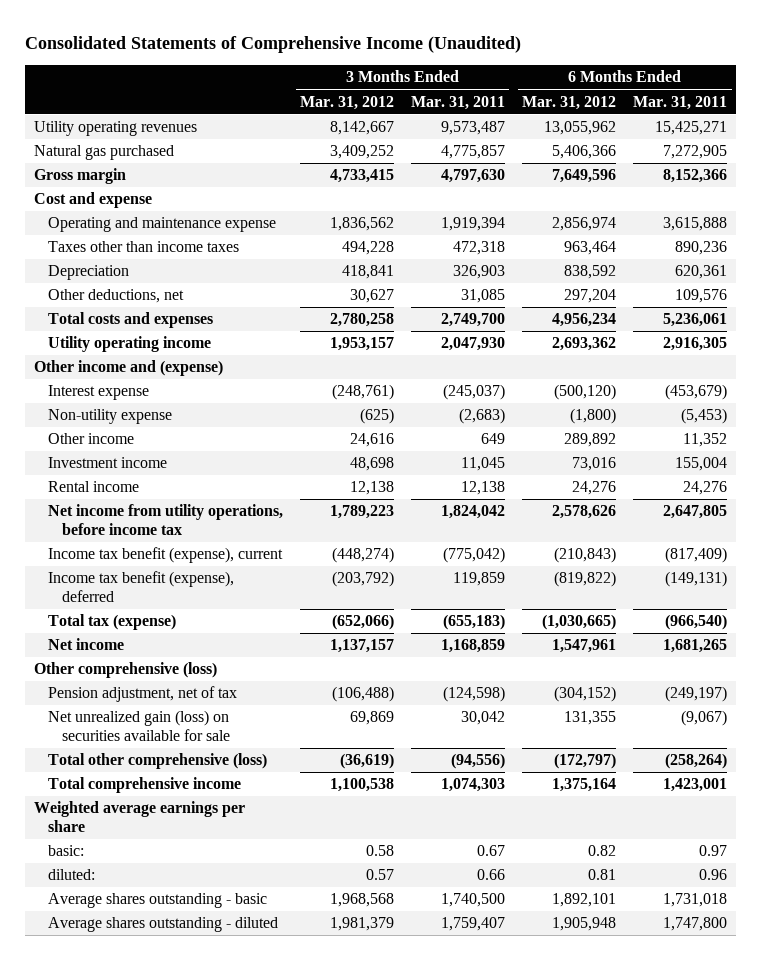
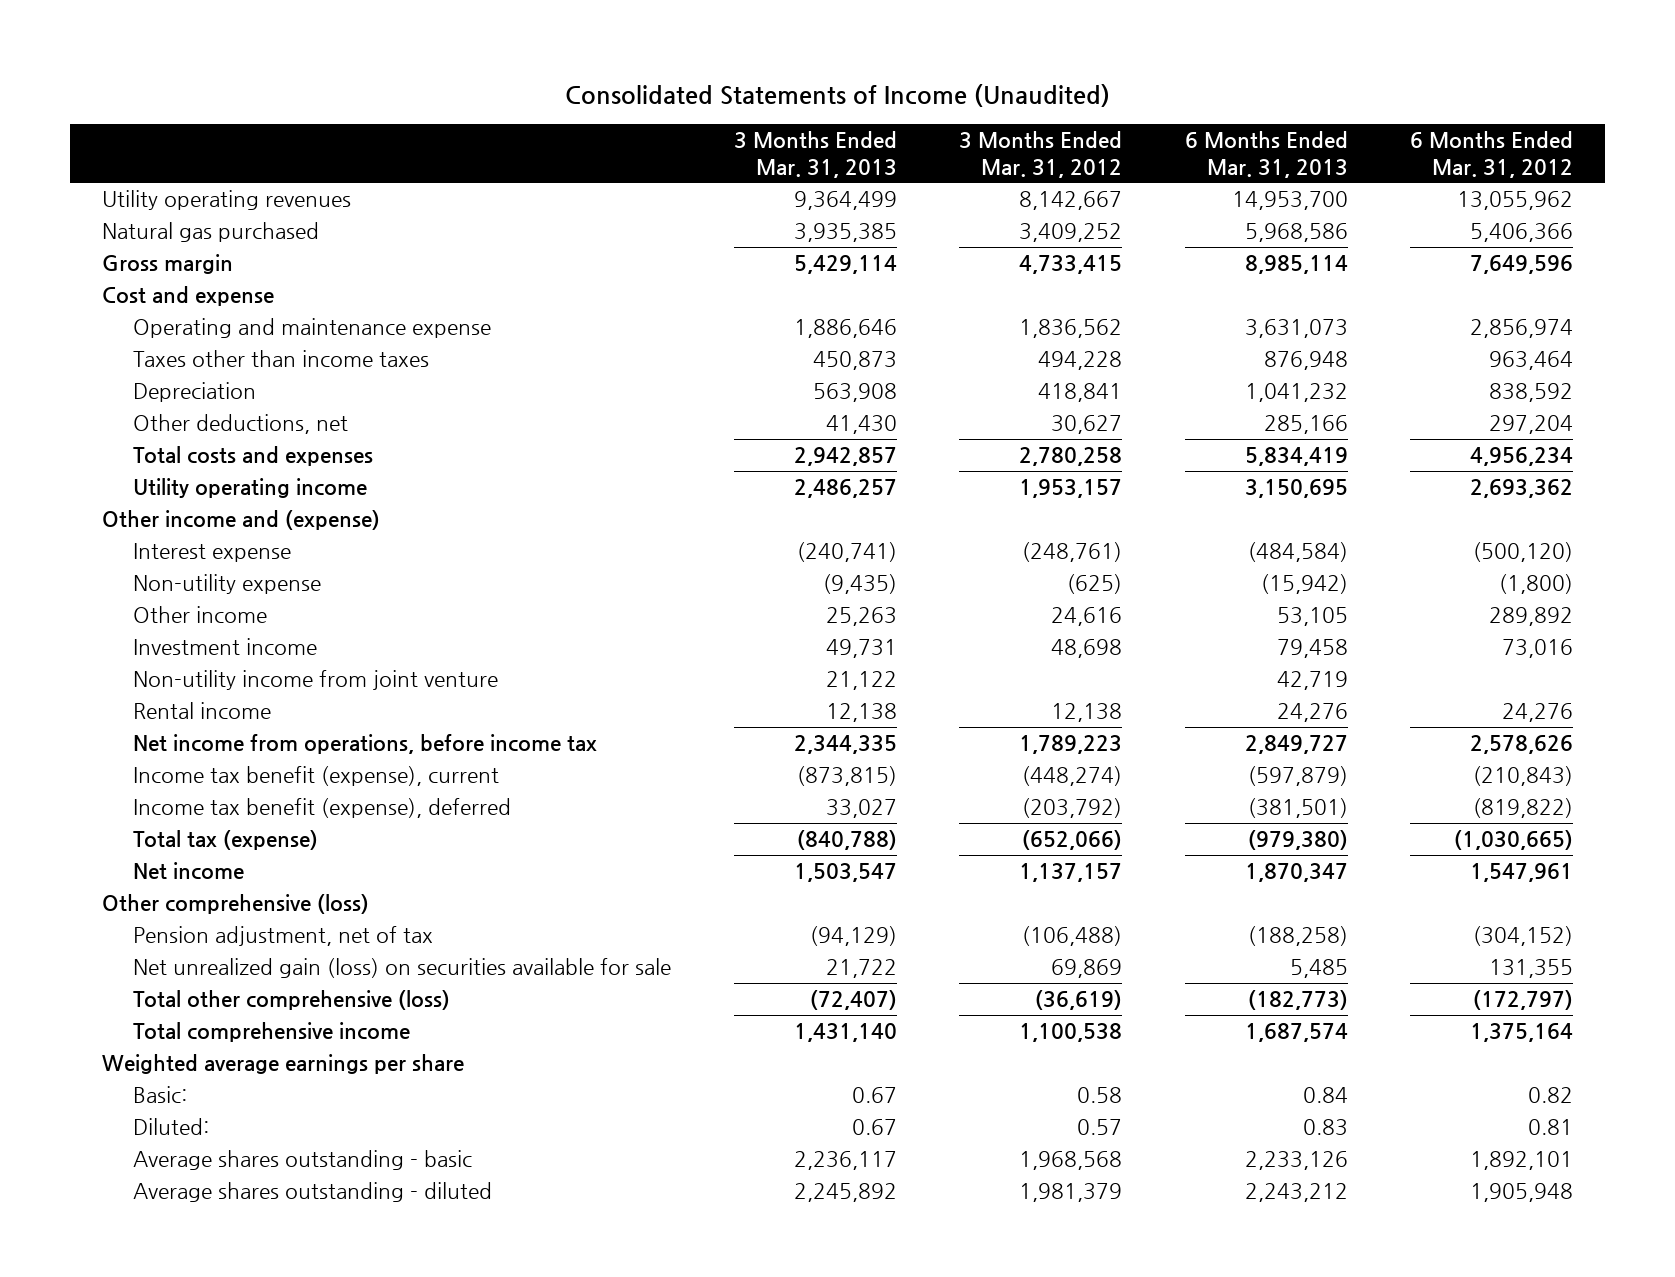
[25,36,522,54] Consolidated Statements of Comprehensive Income (Unaudited) -> [564,83,1110,107] Consolidated Statements of Income (Unaudited)
[411,95,506,110] Mar. 31, 2011 -> none
[633,95,728,110] Mar. 31, 2011 -> none
none -> [733,131,897,178] 3 Months Ended Mar. 31, 2013
none -> [1184,131,1348,178] 6 Months Ended Mar. 31, 2013
none -> [132,670,498,691] Non-utility income from joint venture
[47,504,283,535] Net income from utility operations, before income tax -> [132,734,597,755] Net income from operations, before income tax
[47,845,84,857] basic: -> [132,1086,187,1104] Basic:
[47,869,95,881] diluted: -> [132,1118,209,1136] Diluted:

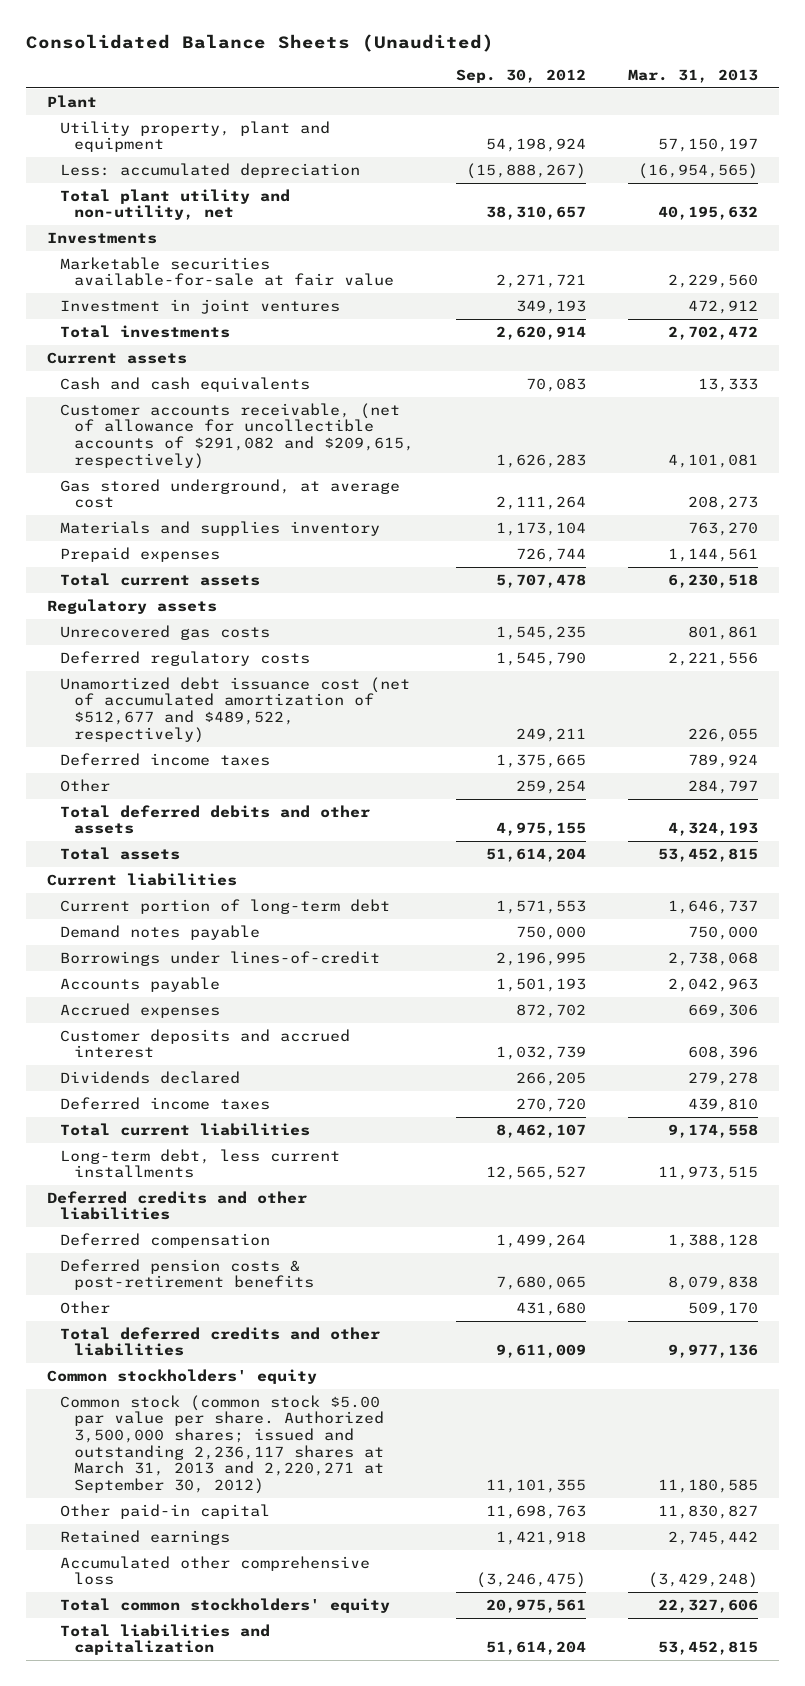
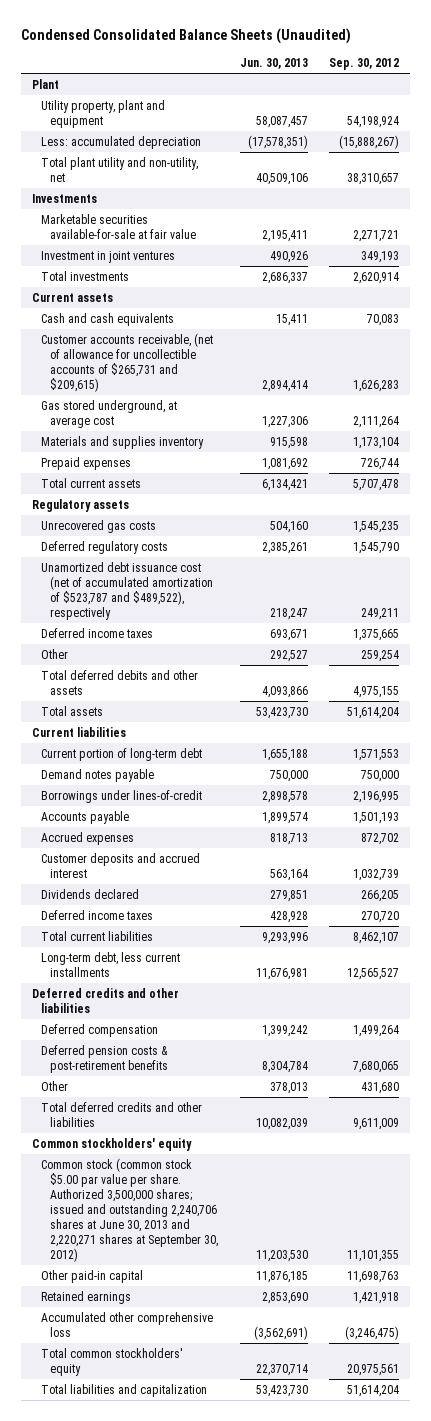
[25,33,494,52] Consolidated Balance Sheets (Unaudited) -> [21,27,352,44] Condensed Consolidated Balance Sheets (Unaudited)
[628,69,759,84] Mar. 31, 2013 -> none
none -> [239,57,308,69] Jun. 30, 2013
[60,402,415,469] Customer accounts receivable, (net of allowance for uncollectible accounts of $291,082 and $209,615, respectively) -> [41,332,214,392] Customer accounts receivable, (net of allowance for uncollectible accounts of $265,731 and $209,615)
[60,676,411,743] Unamortized debt issuance cost (net of accumulated amortization of $512,677 and $489,522, respectively) -> [41,561,213,620] Unamortized debt issuance cost (net of accumulated amortization of $523,787 and $489,522), respectively
[60,1394,385,1495] Common stock (common stock $5.00 par value per share. Authorized 3,500,000 shares; issued and outstanding 2,236,117 shares at March 31, 2013 and 2,220,271 at September 30, 2012) -> [41,1157,218,1262] Common stock (common stock $5.00 par value per share. Authorized 3,500,000 shares; issued and outstanding 2,240,706 shares at June 30, 2013 and 2,220,271 shares at September 30, 2012)

